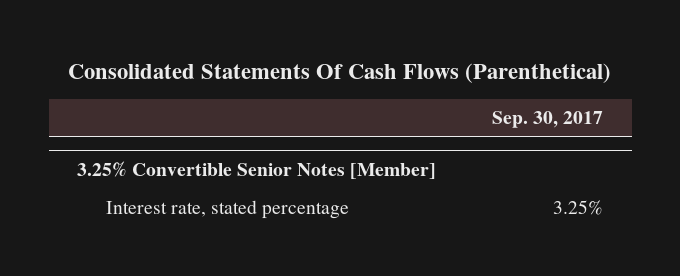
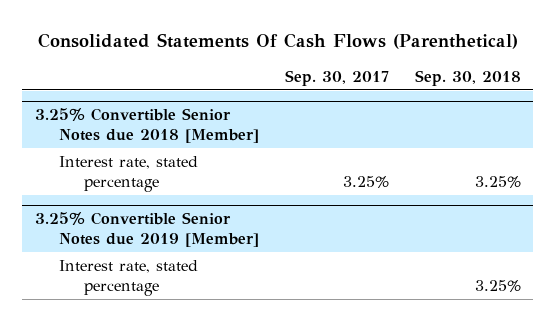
none -> [414,69,521,86] Sep. 30, 2018
[76,161,436,180] 3.25% Convertible Senior Notes [Member] -> [34,107,260,144] 3.25% Convertible Senior Notes due 2018 [Member]
none -> [34,211,260,248] 3.25% Convertible Senior Notes due 2019 [Member]
none -> [59,259,199,296] Interest rate, stated percentage

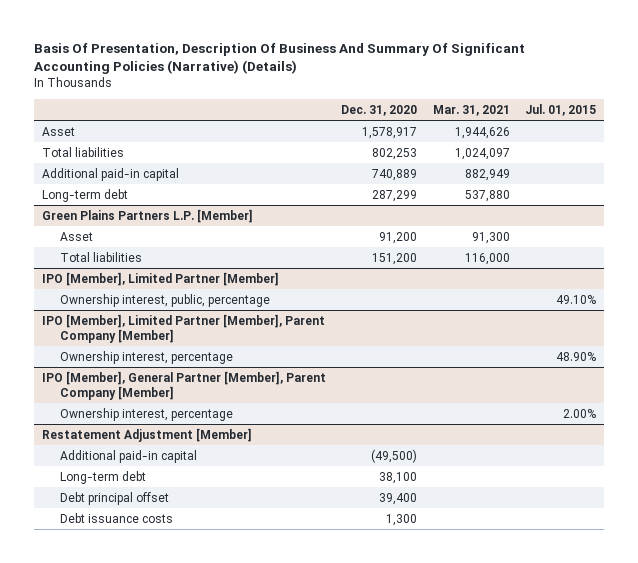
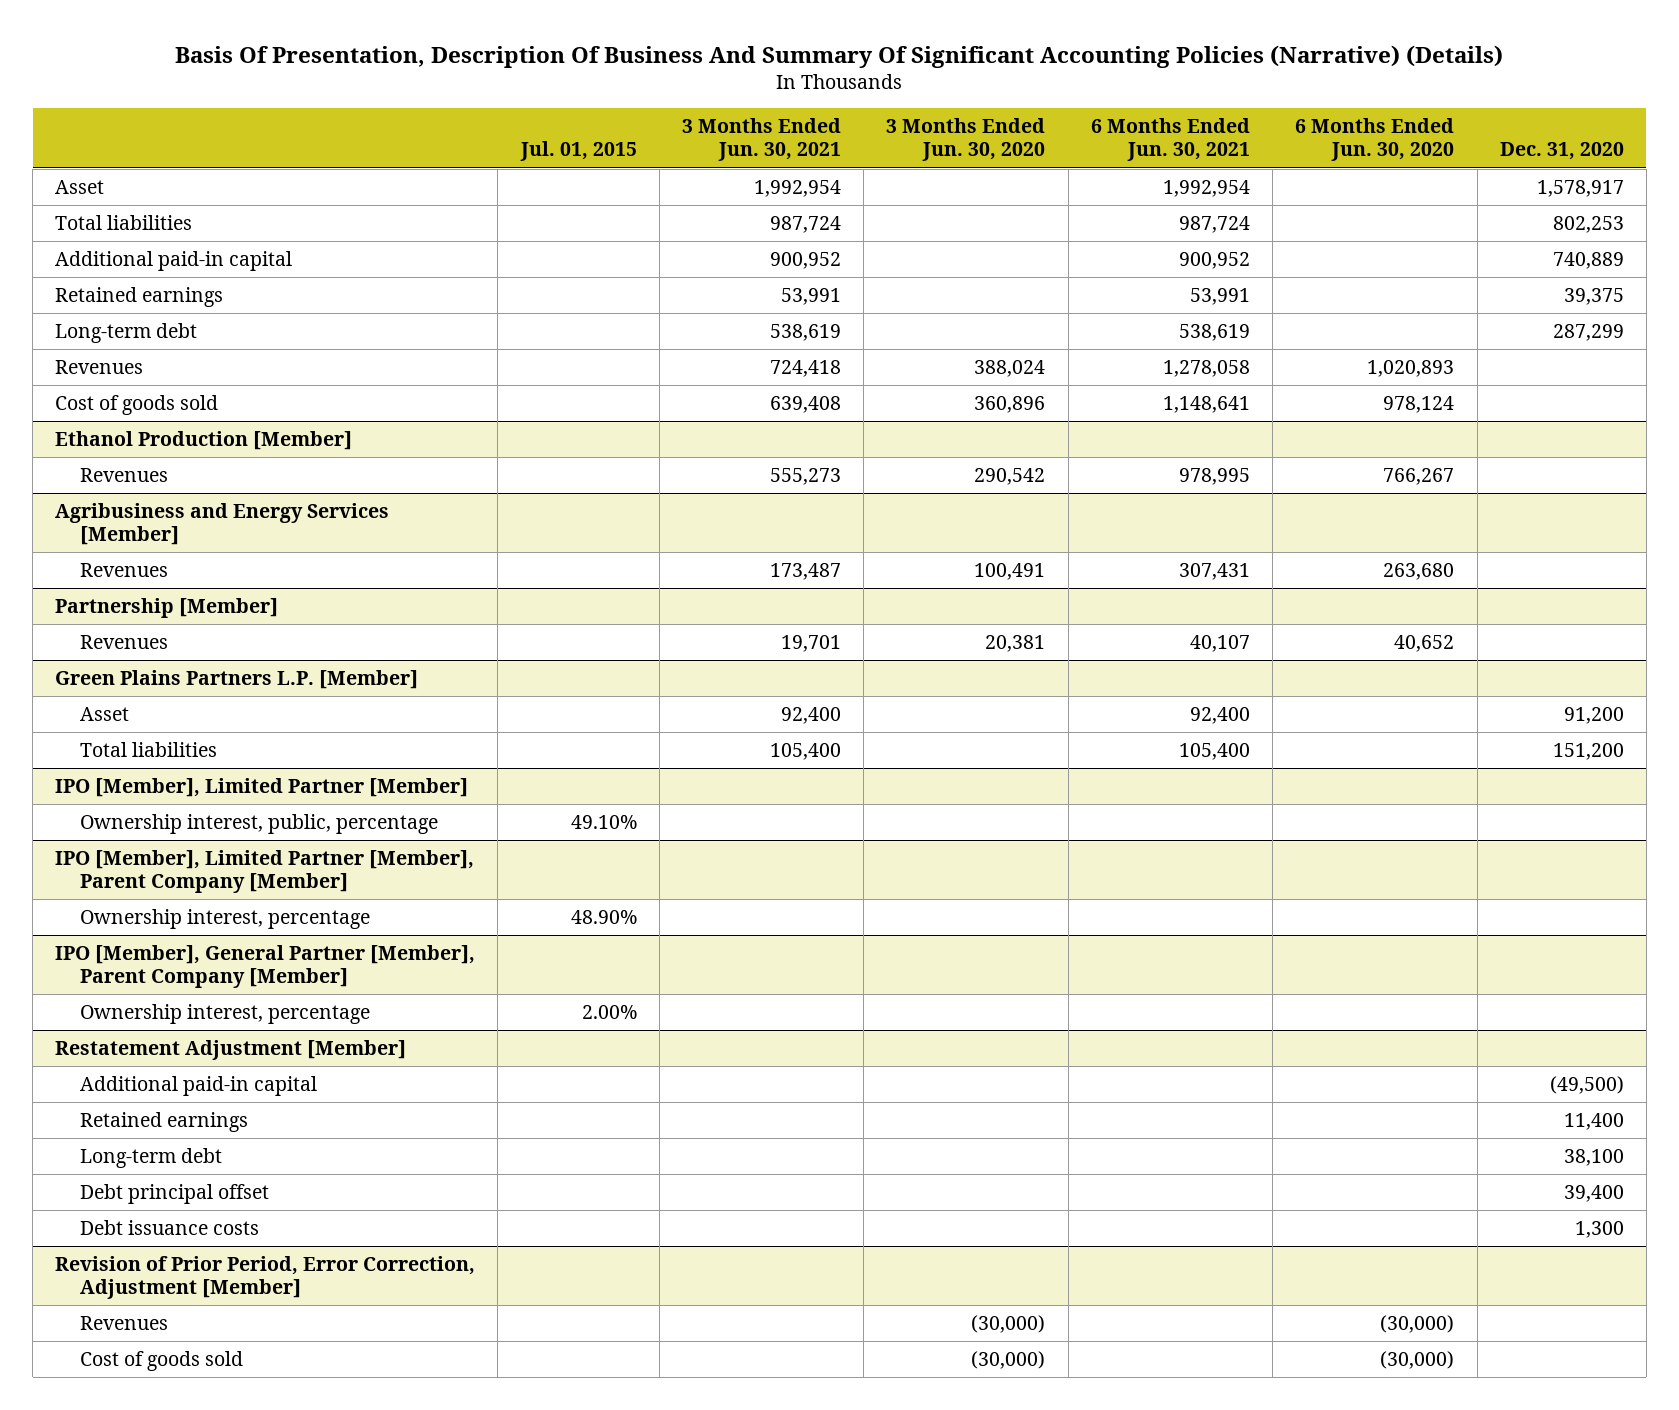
[432,104,510,116] Mar. 31, 2021 -> none
none -> [682,118,842,162] 3 Months Ended Jun. 30, 2021
none -> [886,118,1046,162] 3 Months Ended Jun. 30, 2020
none -> [1090,118,1250,162] 6 Months Ended Jun. 30, 2021
none -> [1295,118,1455,162] 6 Months Ended Jun. 30, 2020
none -> [55,287,224,308] Retained earnings
none -> [55,360,144,375] Revenues
none -> [55,395,219,416] Cost of goods sold
none -> [55,431,353,451] Ethanol Production [Member]
none -> [80,468,169,483] Revenues
none -> [55,503,390,546] Agribusiness and Energy Services [Member]
none -> [80,563,169,578] Revenues
none -> [55,598,279,619] Partnership [Member]
none -> [80,635,169,650] Revenues
none -> [80,1112,249,1133] Retained earnings
none -> [55,1256,476,1300] Revision of Prior Period, Error Correction, Adjustment [Member]
none -> [80,1316,169,1331] Revenues
none -> [80,1351,244,1372] Cost of goods sold

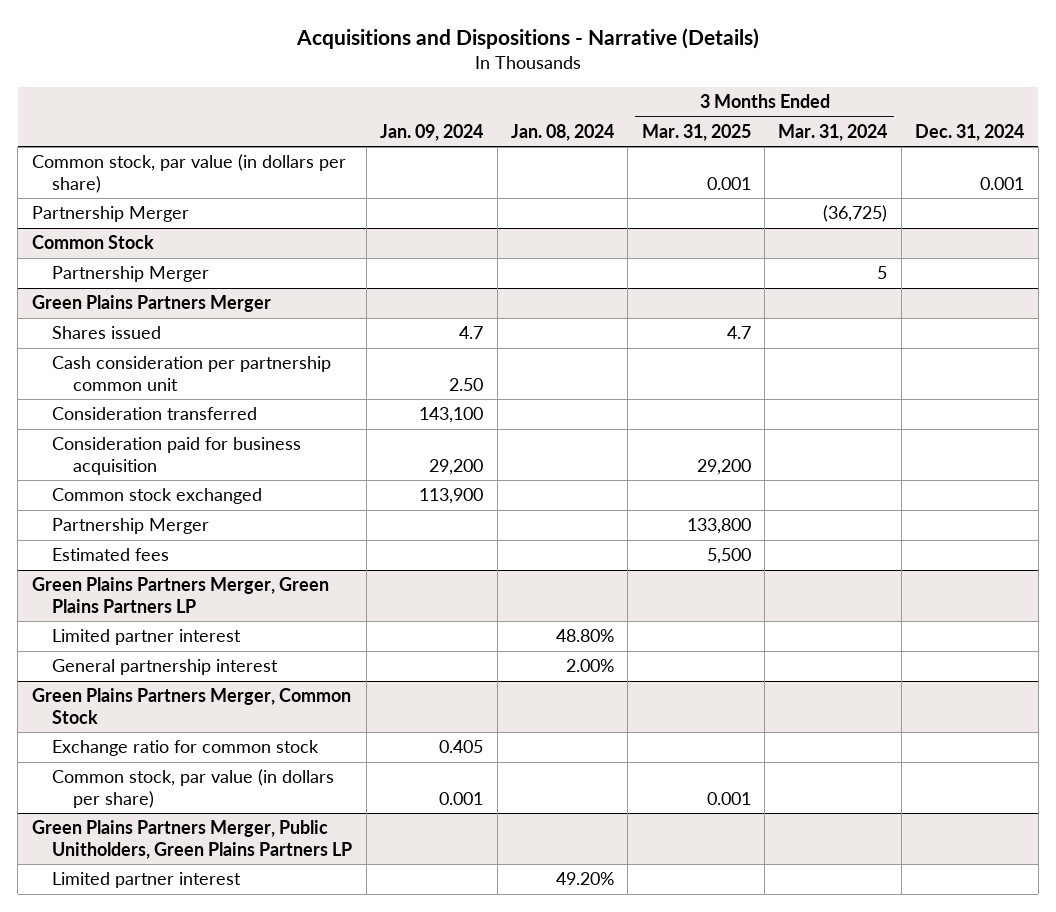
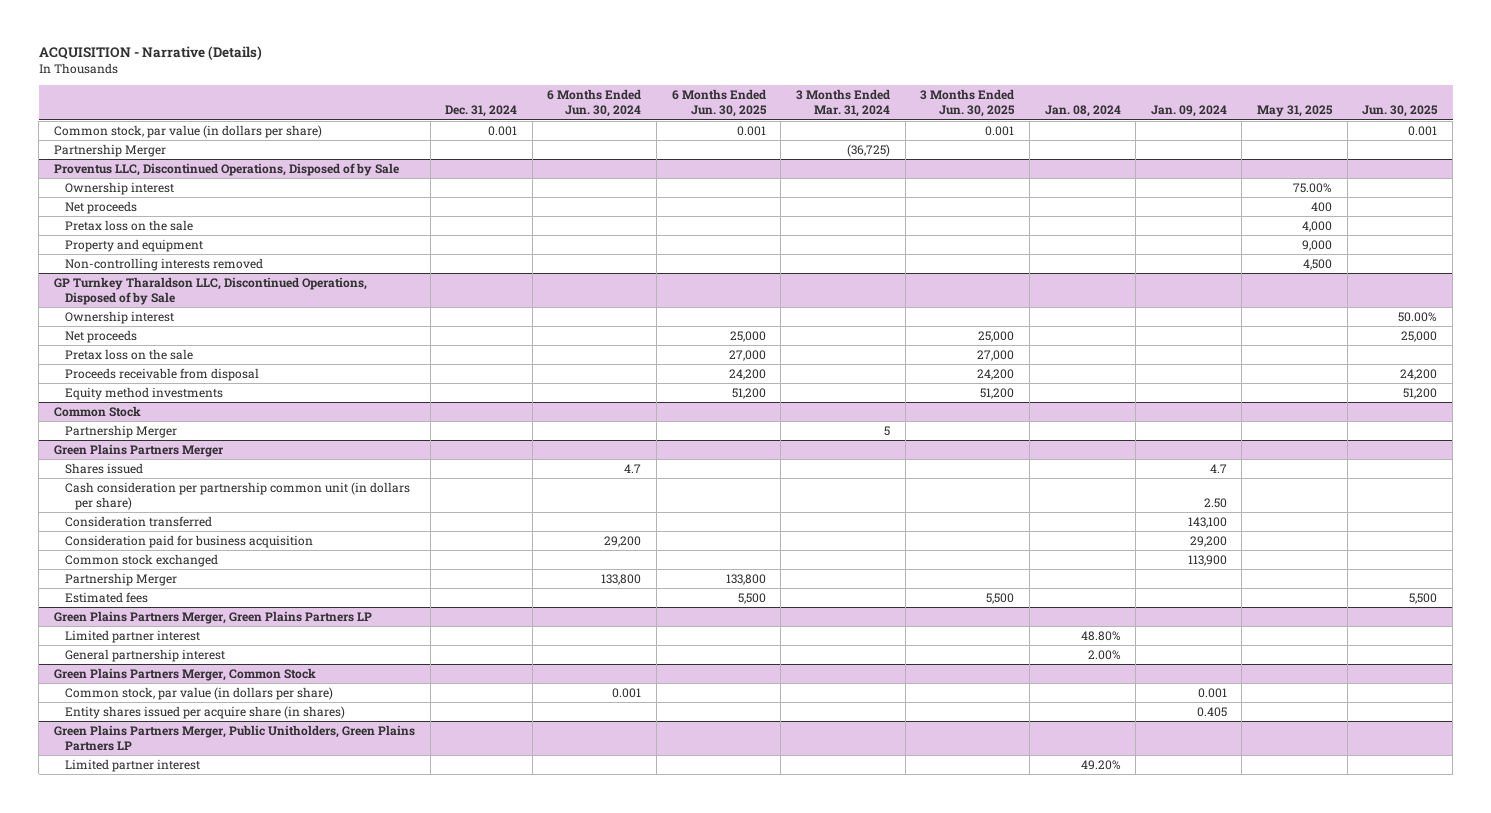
[296,28,760,50] Acquisitions and Dispositions - Narrative (Details) -> [38,46,262,61] ACQUISITION - Narrative (Details)
[641,123,751,141] Mar. 31, 2025 -> none
none -> [547,89,642,118] 6 Months Ended Jun. 30, 2024
none -> [671,89,767,118] 6 Months Ended Jun. 30, 2025
none -> [920,89,1016,118] 3 Months Ended Jun. 30, 2025
none -> [1257,105,1334,118] May 31, 2025
none -> [1362,105,1439,118] Jun. 30, 2025
none -> [53,163,399,177] Proventus LLC, Discontinued Operations, Disposed of by Sale
none -> [64,182,174,196] Ownership interest
none -> [64,201,137,215] Net proceeds
none -> [64,220,193,232] Pretax loss on the sale
none -> [64,239,203,253] Property and equipment
none -> [64,258,263,272] Non-controlling interests removed
none -> [53,277,367,305] GP Turnkey Tharaldson LLC, Discontinued Operations, Disposed of by Sale
none -> [64,311,174,325] Ownership interest
none -> [64,330,137,344] Net proceeds
none -> [64,349,193,361] Pretax loss on the sale
none -> [64,368,259,382] Proceeds receivable from disposal
none -> [64,387,223,401] Equity method investments
[52,356,332,391] Cash consideration per partnership common unit -> [64,482,410,510] Cash consideration per partnership common unit (in dollars per share)
[52,740,320,757] Exchange ratio for common stock -> none
none -> [64,706,345,720] Entity shares issued per acquire share (in shares)

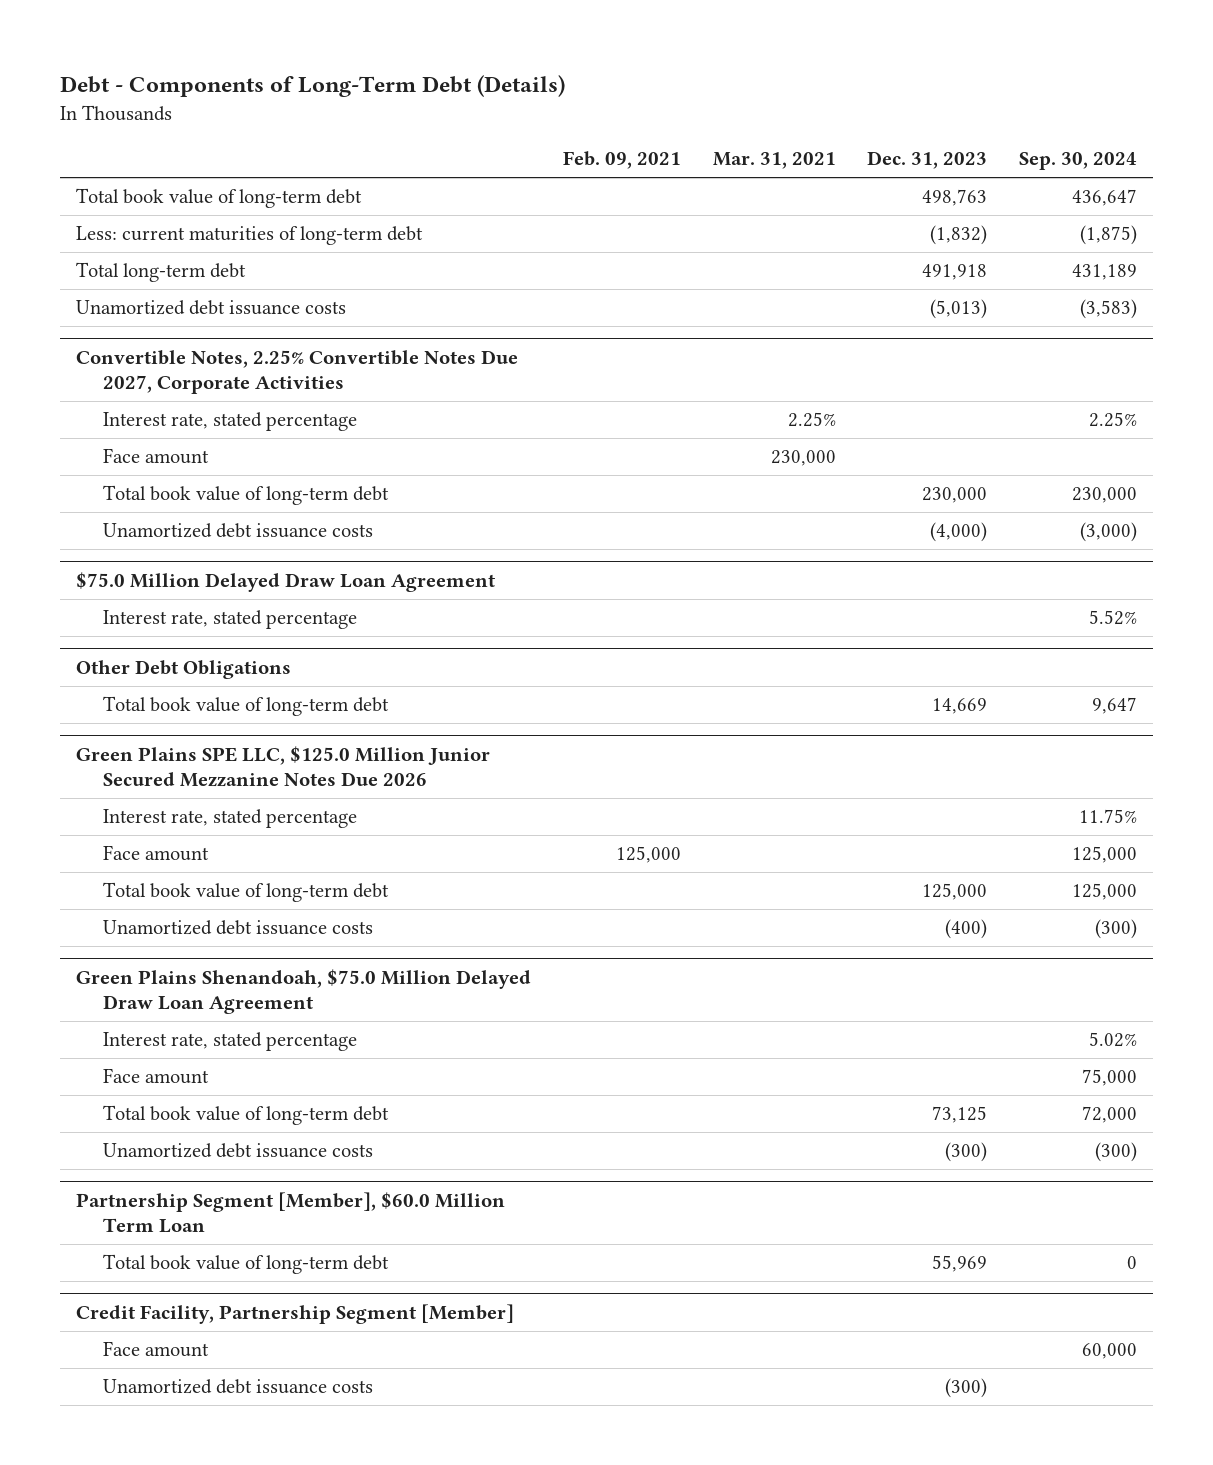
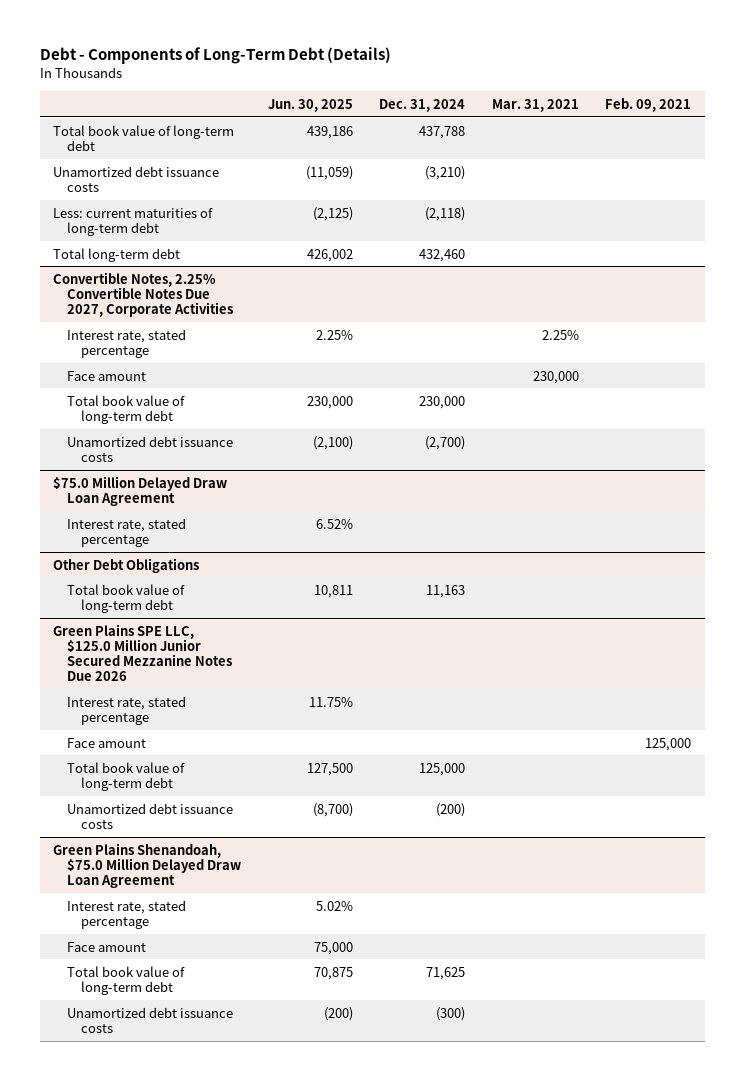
[867,151,988,170] Dec. 31, 2023 -> none
[1019,152,1138,171] Sep. 30, 2024 -> none
none -> [267,98,353,112] Jun. 30, 2025
none -> [379,98,466,112] Dec. 31, 2024
[76,300,347,316] Unamortized debt issuance costs -> [53,165,220,192] Unamortized debt issuance costs
[76,1191,506,1234] Partnership Segment [Member], $60.0 Million Term Loan -> none
[103,1254,390,1275] Total book value of long-term debt -> none
[76,1303,515,1324] Credit Facility, Partnership Segment [Member] -> none
[103,1341,210,1358] Face amount -> none
[103,1379,374,1395] Unamortized debt issuance costs -> none

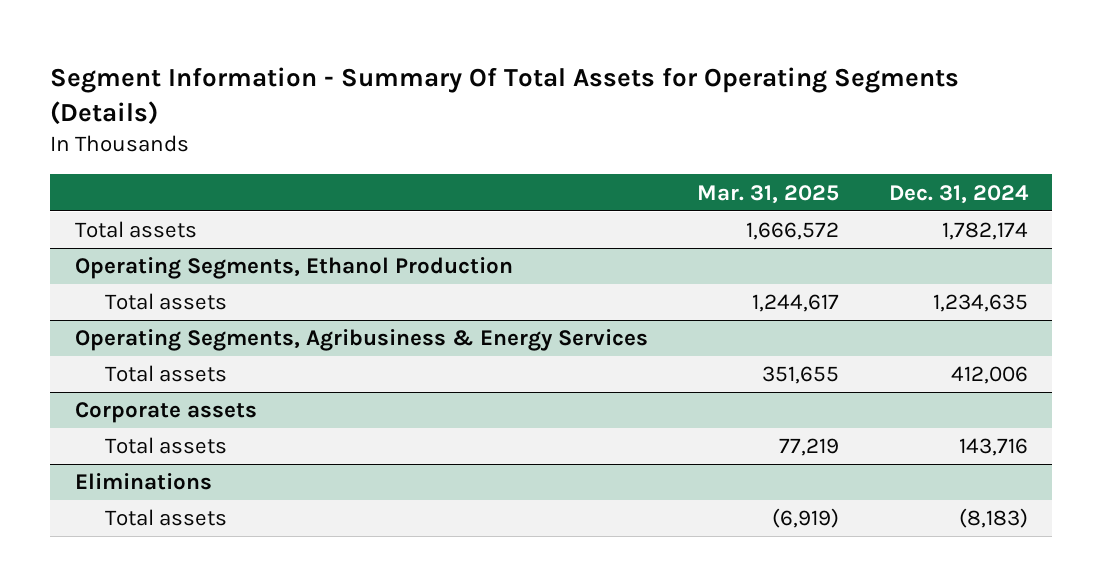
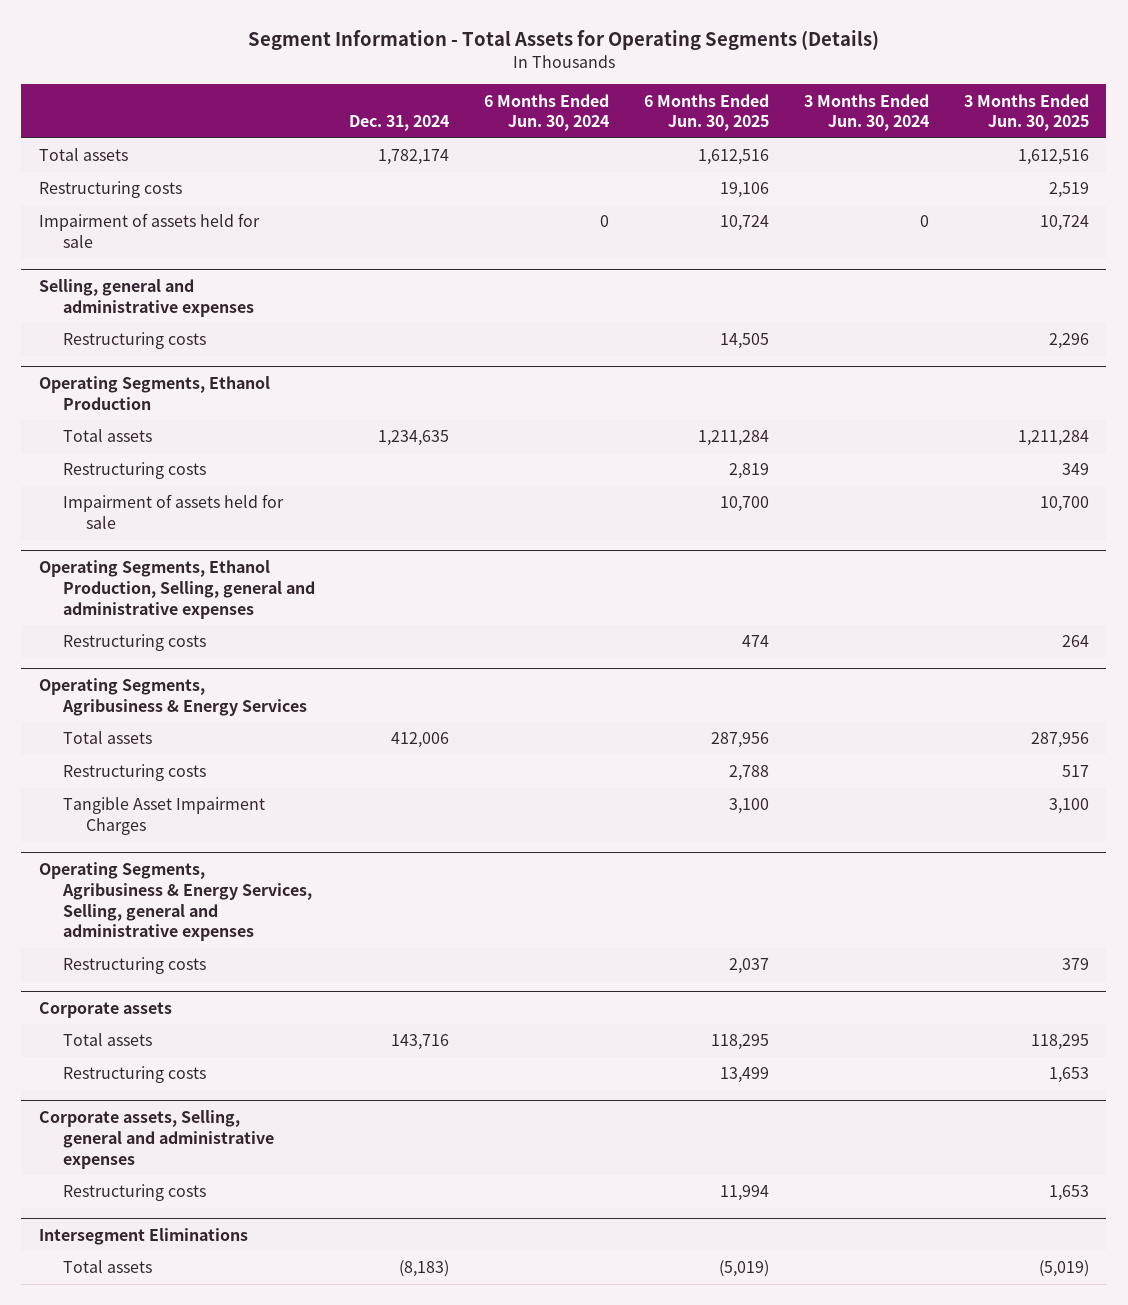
[50,66,960,125] Segment Information - Summary Of Total Assets for Operating Segments (Details) -> [247,30,879,51] Segment Information - Total Assets for Operating Segments (Details)
[697,184,840,204] Mar. 31, 2025 -> none
none -> [484,93,610,132] 6 Months Ended Jun. 30, 2024
none -> [644,93,770,132] 6 Months Ended Jun. 30, 2025
none -> [804,93,930,132] 3 Months Ended Jun. 30, 2024
none -> [964,93,1090,132] 3 Months Ended Jun. 30, 2025
none -> [38,181,182,199] Restructuring costs
none -> [38,213,260,249] Impairment of assets held for sale
none -> [38,278,254,317] Selling, general and administrative expenses
none -> [62,332,206,350] Restructuring costs
none -> [62,462,206,480] Restructuring costs
none -> [62,494,284,530] Impairment of assets held for sale
none -> [38,559,315,619] Operating Segments, Ethanol Production, Selling, general and administrative expenses
none -> [62,634,206,652] Restructuring costs
none -> [62,764,206,782] Restructuring costs
none -> [62,797,265,836] Tangible Asset Impairment Charges
none -> [38,861,312,942] Operating Segments, Agribusiness & Energy Services, Selling, general and administrative expenses
none -> [62,957,206,975] Restructuring costs
none -> [62,1066,206,1084] Restructuring costs
none -> [38,1109,274,1169] Corporate assets, Selling, general and administrative expenses
none -> [62,1184,206,1202] Restructuring costs
[75,473,213,491] Eliminations -> [38,1227,248,1245] Intersegment Eliminations

